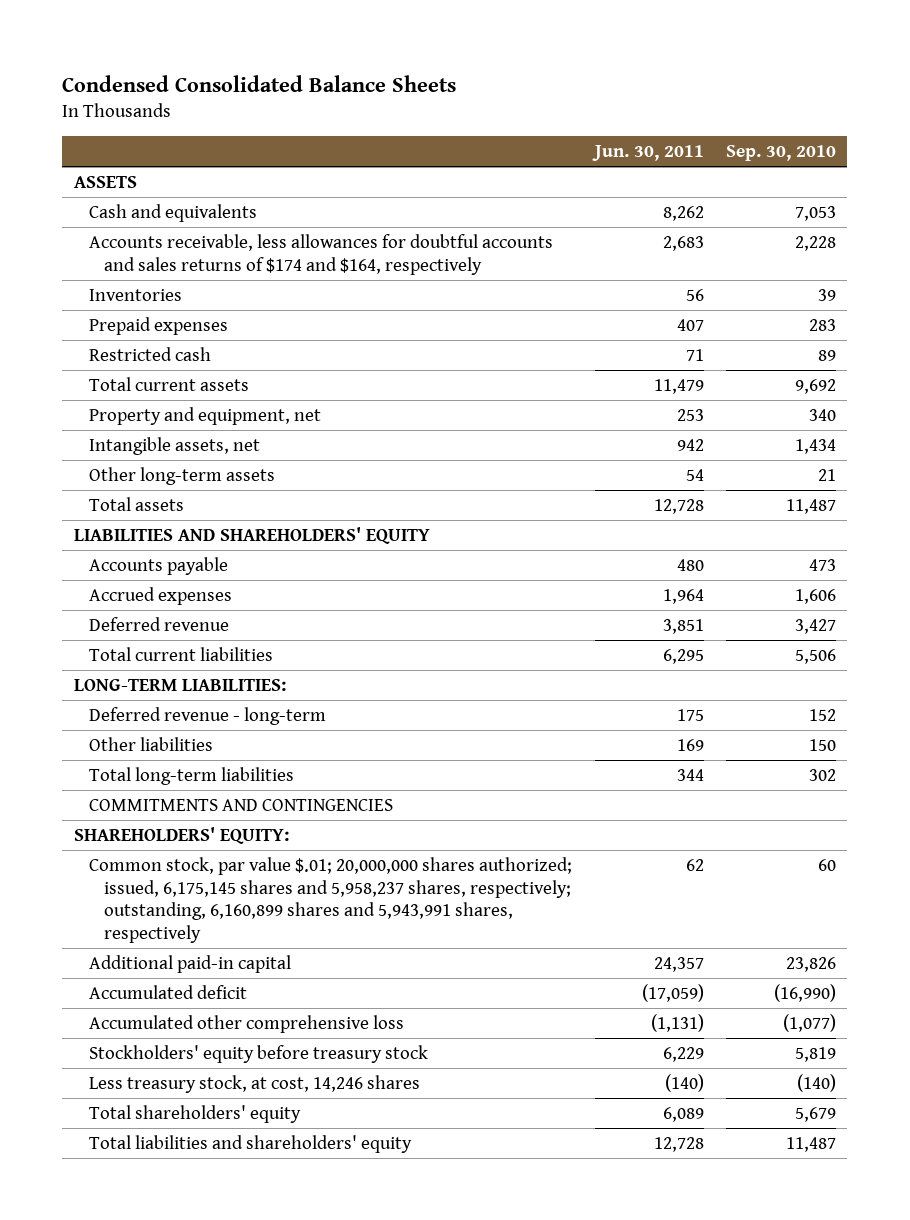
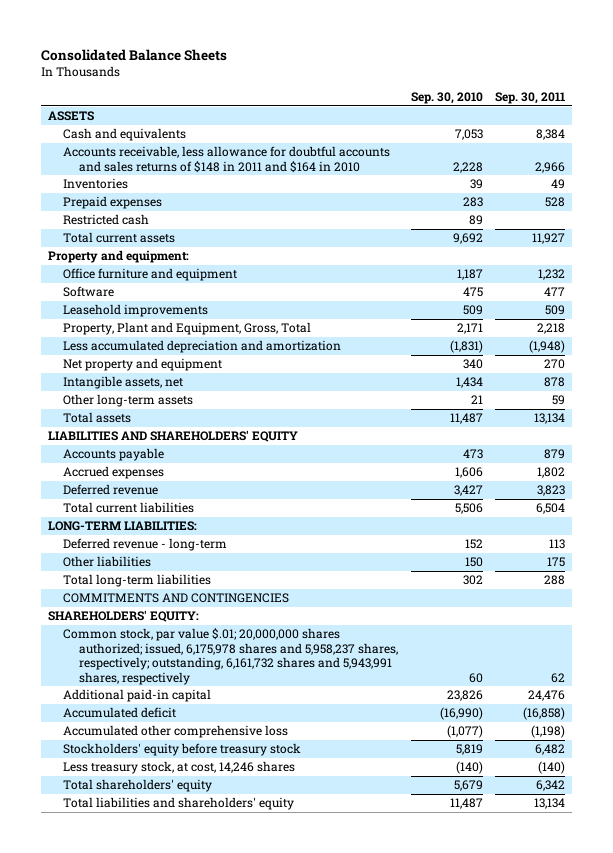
[62,74,457,92] Condensed Consolidated Balance Sheets -> [41,48,228,61] Consolidated Balance Sheets
[591,145,704,162] Jun. 30, 2011 -> none
none -> [495,92,566,105] Sep. 30, 2011
[89,233,554,275] Accounts receivable, less allowances for doubtful accounts and sales returns of $174 and $164, respectively -> [63,146,391,173] Accounts receivable, less allowance for doubtful accounts and sales returns of $148 in 2011 and $164 in 2010
none -> [47,250,189,264] Property and equipment:
none -> [63,268,238,282] Office furniture and equipment
none -> [63,286,115,298] Software
none -> [63,304,209,318] Leasehold improvements
none -> [63,322,312,336] Property, Plant and Equipment, Gross, Total
none -> [63,340,342,354] Less accumulated depreciation and amortization
[89,406,322,425] Property and equipment, net -> [63,358,223,372] Net property and equipment
[89,856,573,944] Common stock, par value $.01; 20,000,000 shares authorized; issued, 6,175,145 shares and 5,958,237 shares, respectively; outstanding, 6,160,899 shares and 5,943,991 shares, respectively -> [63,628,398,685] Common stock, par value $.01; 20,000,000 shares authorized; issued, 6,175,978 shares and 5,958,237 shares, respectively; outstanding, 6,161,732 shares and 5,943,991 shares, respectively

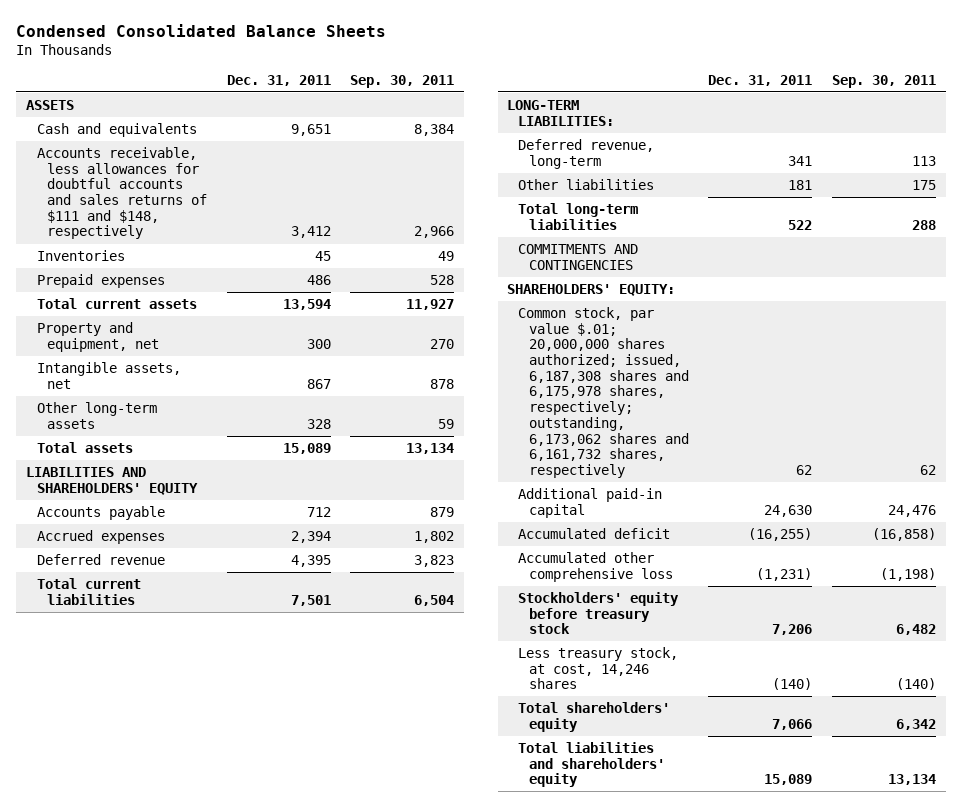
[41,48,228,61] Consolidated Balance Sheets -> [16,23,387,37] Condensed Consolidated Balance Sheets
[410,92,483,105] Sep. 30, 2010 -> none
none -> [226,74,331,86] Dec. 31, 2011
[63,146,391,173] Accounts receivable, less allowance for doubtful accounts and sales returns of $148 in 2011 and $164 in 2010 -> [36,146,208,240] Accounts receivable, less allowances for doubtful accounts and sales returns of $111 and $148, respectively
[63,214,150,226] Restricted cash -> none
[47,250,189,264] Property and equipment: -> none
[63,268,238,282] Office furniture and equipment -> none
[63,286,115,298] Software -> none
[63,304,209,318] Leasehold improvements -> none
[63,322,312,336] Property, Plant and Equipment, Gross, Total -> none
[63,340,342,354] Less accumulated depreciation and amortization -> none
[63,358,223,372] Net property and equipment -> [36,321,160,352] Property and equipment, net
[63,538,228,552] Deferred revenue - long-term -> [517,138,654,169] Deferred revenue, long-term
[63,628,398,685] Common stock, par value $.01; 20,000,000 shares authorized; issued, 6,175,978 shares and 5,958,237 shares, respectively; outstanding, 6,161,732 shares and 5,943,991 shares, respectively -> [517,306,689,479] Common stock, par value $.01; 20,000,000 shares authorized; issued, 6,187,308 shares and 6,175,978 shares, respectively; outstanding, 6,173,062 shares and 6,161,732 shares, respectively

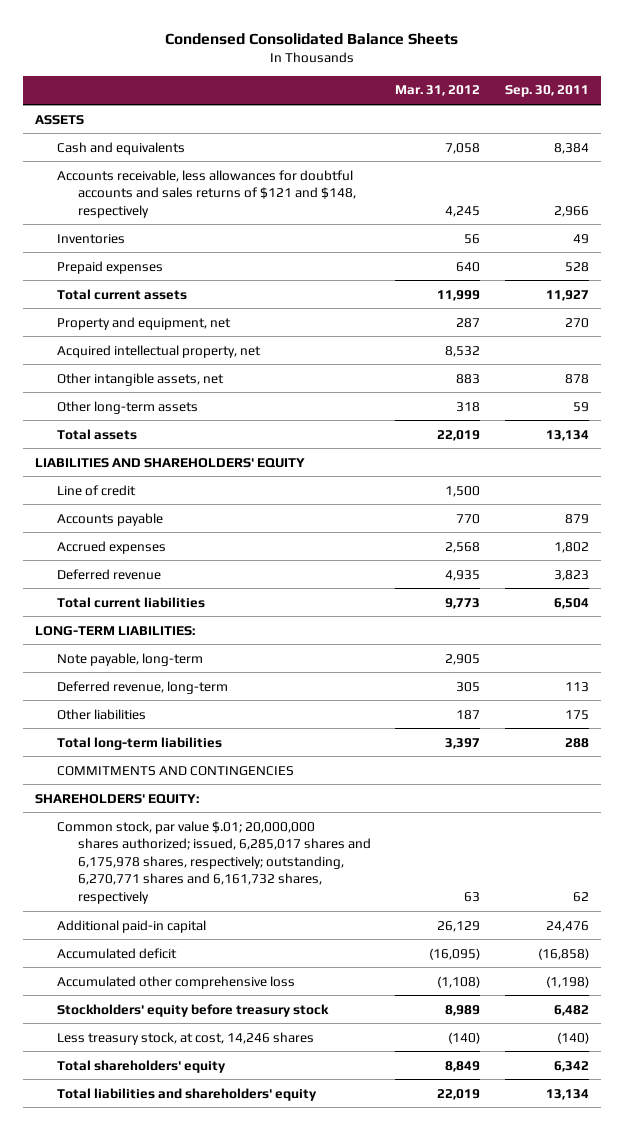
[226,74,331,86] Dec. 31, 2011 -> none
none -> [395,85,481,97] Mar. 31, 2012
[36,146,208,240] Accounts receivable, less allowances for doubtful accounts and sales returns of $111 and $148, respectively -> [56,169,356,218] Accounts receivable, less allowances for doubtful accounts and sales returns of $121 and $148, respectively
none -> [56,344,261,358] Acquired intellectual property, net
[36,361,181,389] Intangible assets, net -> [56,372,224,386] Other intangible assets, net
none -> [56,484,136,496] Line of credit
none -> [56,652,203,666] Note payable, long-term
[517,306,689,479] Common stock, par value $.01; 20,000,000 shares authorized; issued, 6,187,308 shares and 6,175,978 shares, respectively; outstanding, 6,173,062 shares and 6,161,732 shares, respectively -> [56,820,371,904] Common stock, par value $.01; 20,000,000 shares authorized; issued, 6,285,017 shares and 6,175,978 shares, respectively; outstanding, 6,270,771 shares and 6,161,732 shares, respectively

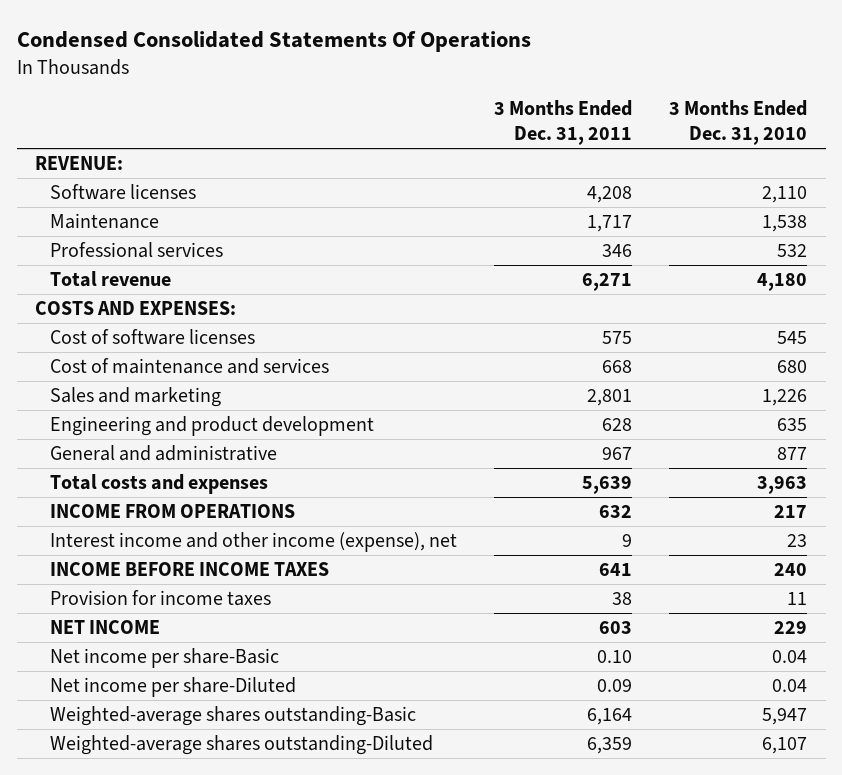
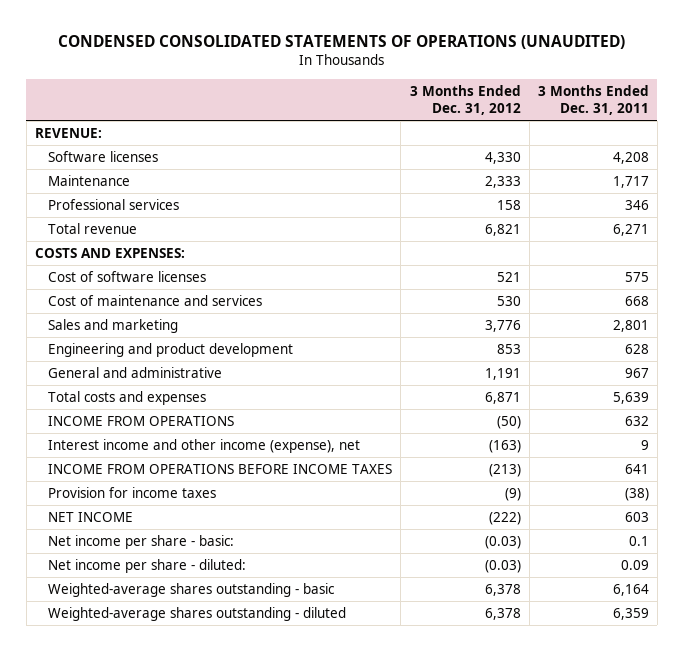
[16,31,531,53] Condensed Consolidated Statements Of Operations -> [57,35,625,50] CONDENSED CONSOLIDATED STATEMENTS OF OPERATIONS (UNAUDITED)
[669,100,808,145] 3 Months Ended Dec. 31, 2010 -> none
none -> [409,84,521,116] 3 Months Ended Dec. 31, 2012
[50,562,330,577] INCOME BEFORE INCOME TAXES -> [48,463,393,474] INCOME FROM OPERATIONS BEFORE INCOME TAXES
[612,592,633,606] 38 -> [624,487,649,501] (38)
[50,648,280,669] Net income per share-Basic -> [48,534,235,549] Net income per share - basic:
[597,650,633,664] 0.10 -> [628,535,649,546] 0.1
[50,677,297,698] Net income per share-Diluted -> [48,558,247,573] Net income per share - diluted:
[50,706,417,727] Weighted-average shares outstanding-Basic -> [48,582,336,597] Weighted-average shares outstanding - basic
[50,735,434,756] Weighted-average shares outstanding-Diluted -> [48,606,347,621] Weighted-average shares outstanding - diluted

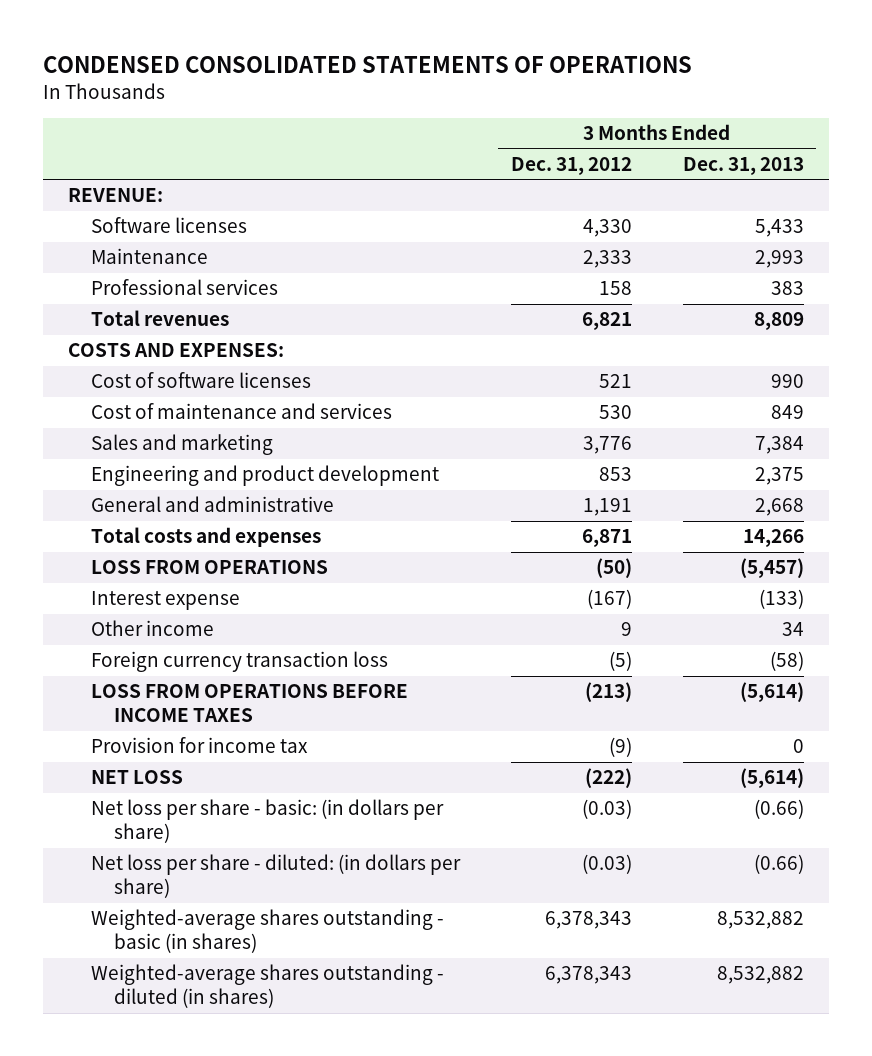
[57,35,625,50] CONDENSED CONSOLIDATED STATEMENTS OF OPERATIONS (UNAUDITED) -> [42,55,692,73] CONDENSED CONSOLIDATED STATEMENTS OF OPERATIONS
[537,84,649,116] 3 Months Ended Dec. 31, 2011 -> none
none -> [682,156,804,175] Dec. 31, 2013
[48,222,138,234] Total revenue -> [91,310,230,327] Total revenues
[48,415,235,426] INCOME FROM OPERATIONS -> [91,560,329,575] LOSS FROM OPERATIONS
[48,438,361,453] Interest income and other income (expense), net -> [91,591,241,611] Interest expense
[488,439,521,453] (163) -> [586,589,632,610] (167)
none -> [91,620,215,637] Other income
none -> [91,651,389,673] Foreign currency transaction loss
[48,463,393,474] INCOME FROM OPERATIONS BEFORE INCOME TAXES -> [91,684,409,723] LOSS FROM OPERATIONS BEFORE INCOME TAXES
[48,486,217,498] Provision for income taxes -> [91,737,309,754] Provision for income tax
[48,511,134,522] NET INCOME -> [91,770,184,785] NET LOSS
[48,534,235,549] Net income per share - basic: -> [91,799,445,844] Net loss per share - basic: (in dollars per share)
[48,558,247,573] Net income per share - diluted: -> [91,854,462,899] Net loss per share - diluted: (in dollars per share)
[48,582,336,597] Weighted-average shares outstanding - basic -> [91,909,445,954] Weighted-average shares outstanding - basic (in shares)
[484,583,521,596] 6,378 -> [544,911,632,930] 6,378,343
[48,606,347,621] Weighted-average shares outstanding - diluted -> [91,964,445,1009] Weighted-average shares outstanding - diluted (in shares)
[484,607,521,620] 6,378 -> [544,966,632,985] 6,378,343

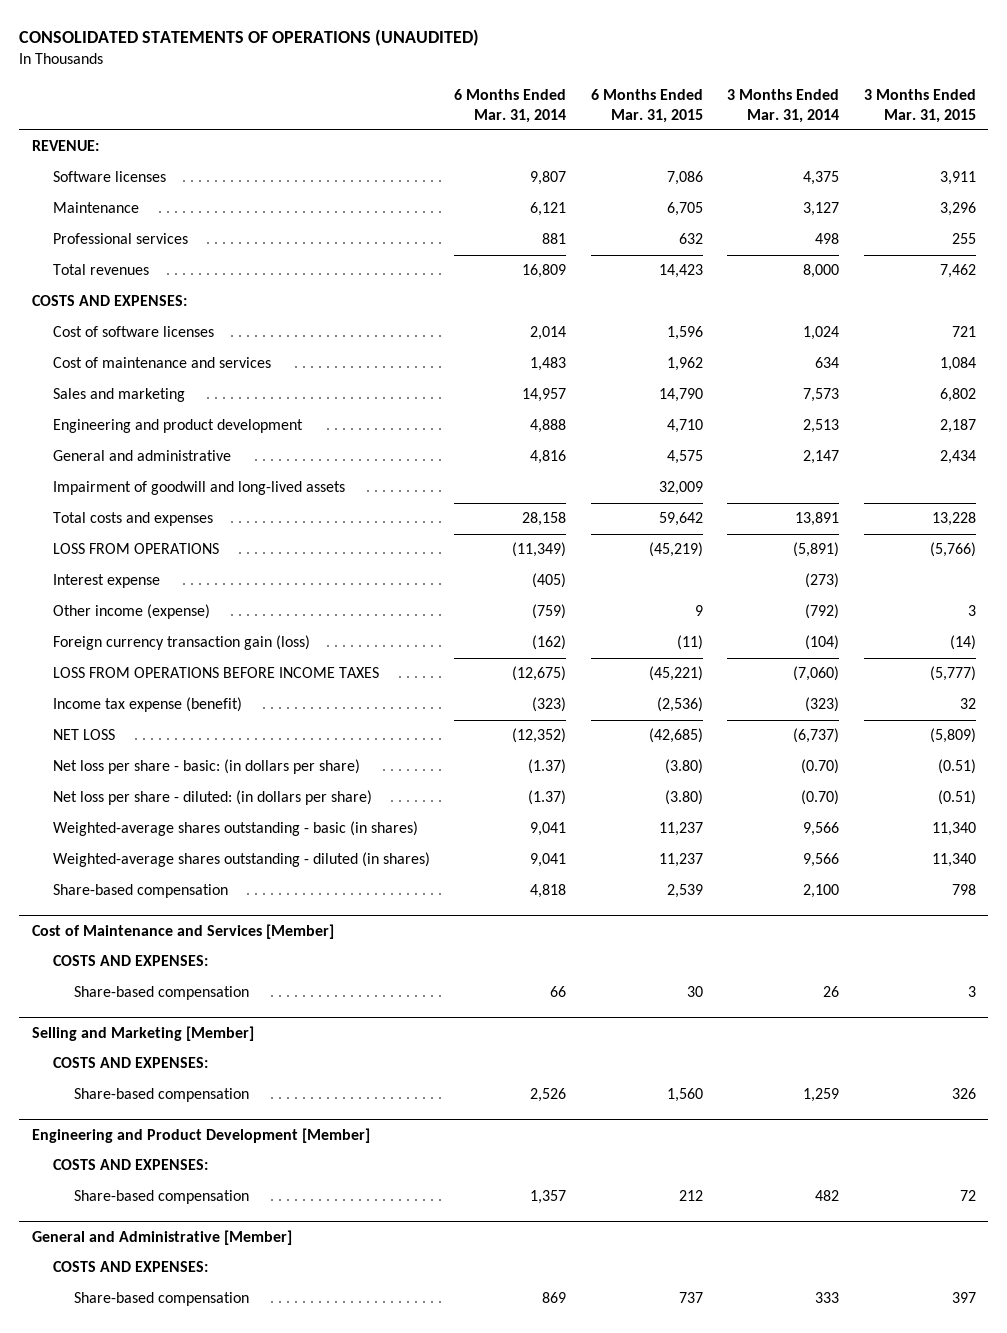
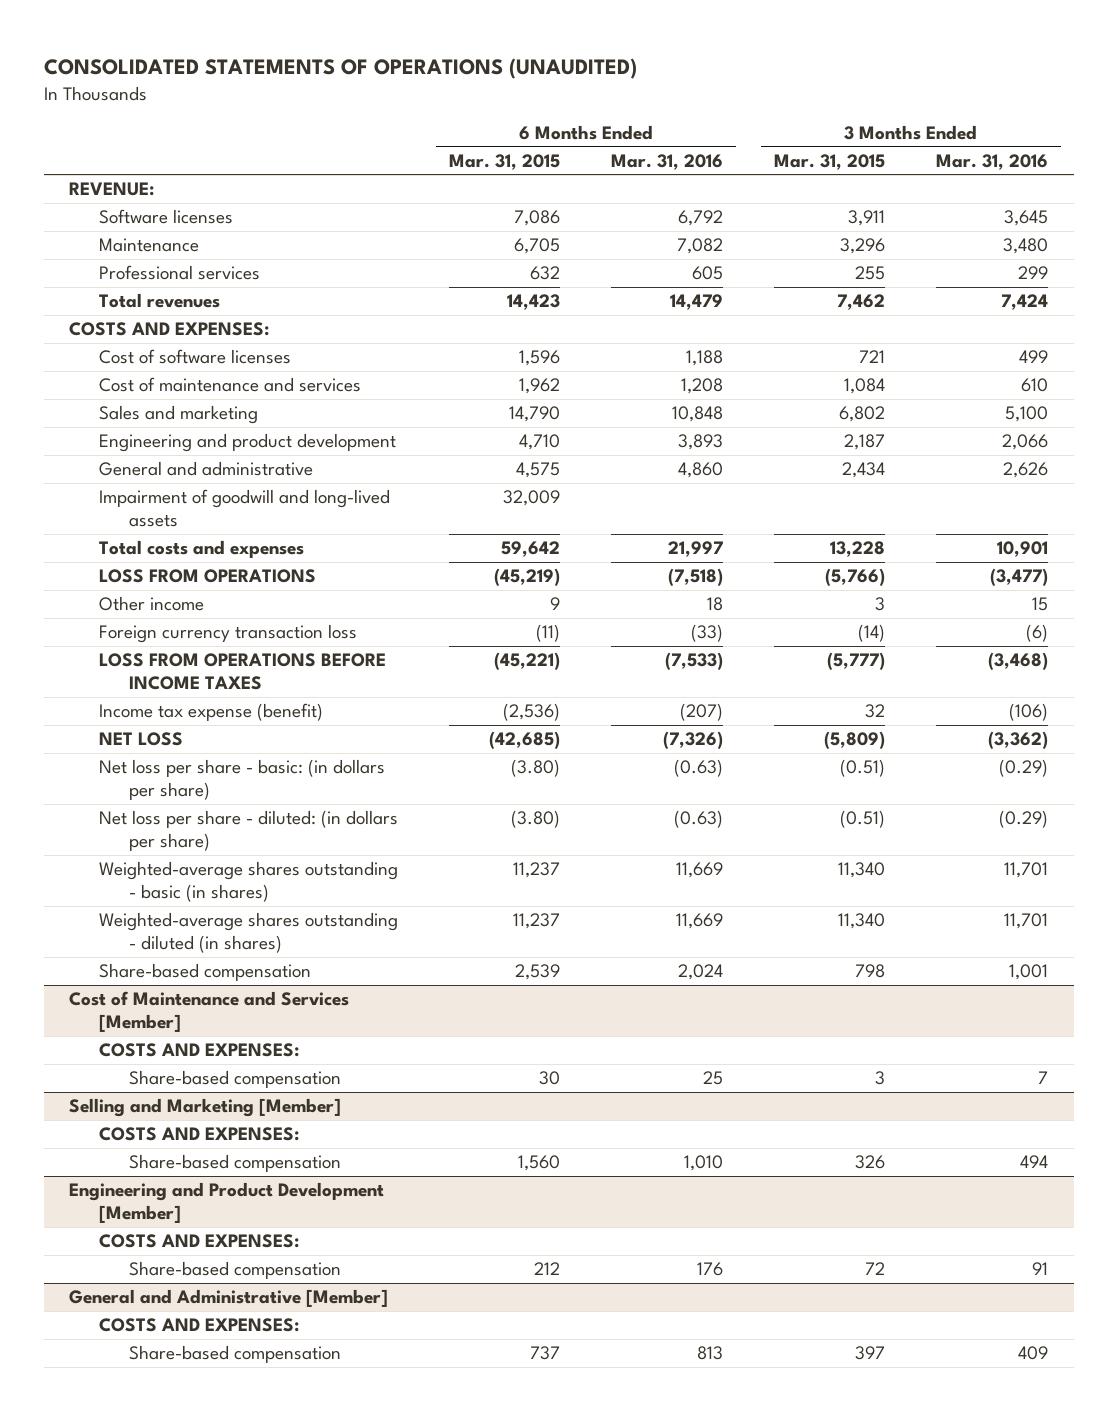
[454,89,567,123] 6 Months Ended Mar. 31, 2014 -> none
[727,89,840,123] 3 Months Ended Mar. 31, 2014 -> none
none -> [611,153,724,170] Mar. 31, 2016
none -> [936,153,1049,170] Mar. 31, 2016
[52,574,160,589] Interest expense -> none
[52,604,210,620] Other income (expense) -> [99,596,205,612] Other income
[52,635,310,651] Foreign currency transaction gain (loss) -> [99,624,358,644] Foreign currency transaction loss

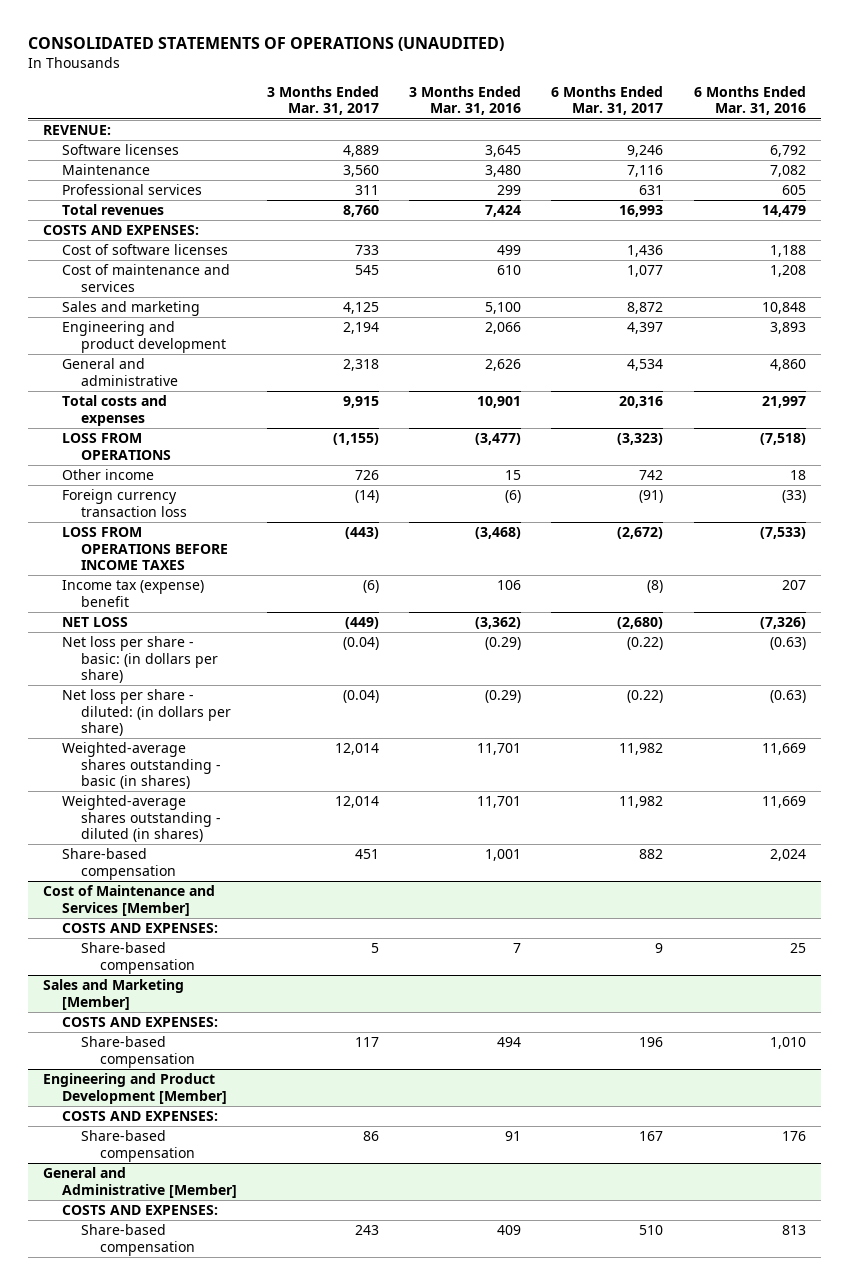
[449,153,561,170] Mar. 31, 2015 -> none
[774,153,886,170] Mar. 31, 2015 -> none
none -> [266,85,379,116] 3 Months Ended Mar. 31, 2017
none -> [551,85,664,116] 6 Months Ended Mar. 31, 2017
[99,489,391,528] Impairment of goodwill and long-lived assets -> none
[99,703,324,722] Income tax expense (benefit) -> [61,580,204,607] Income tax (expense) benefit
[680,703,724,722] (207) -> [781,580,806,591] 207
[1009,703,1049,722] (106) -> [497,580,522,591] 106
[69,1098,342,1118] Selling and Marketing [Member] -> [42,979,184,1010] Sales and Marketing [Member]

